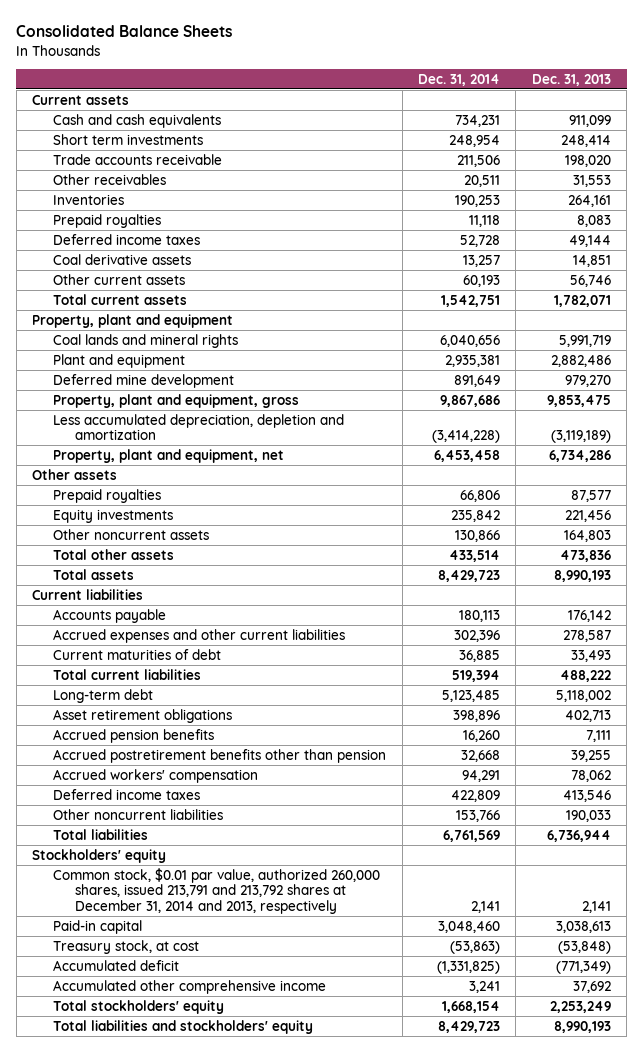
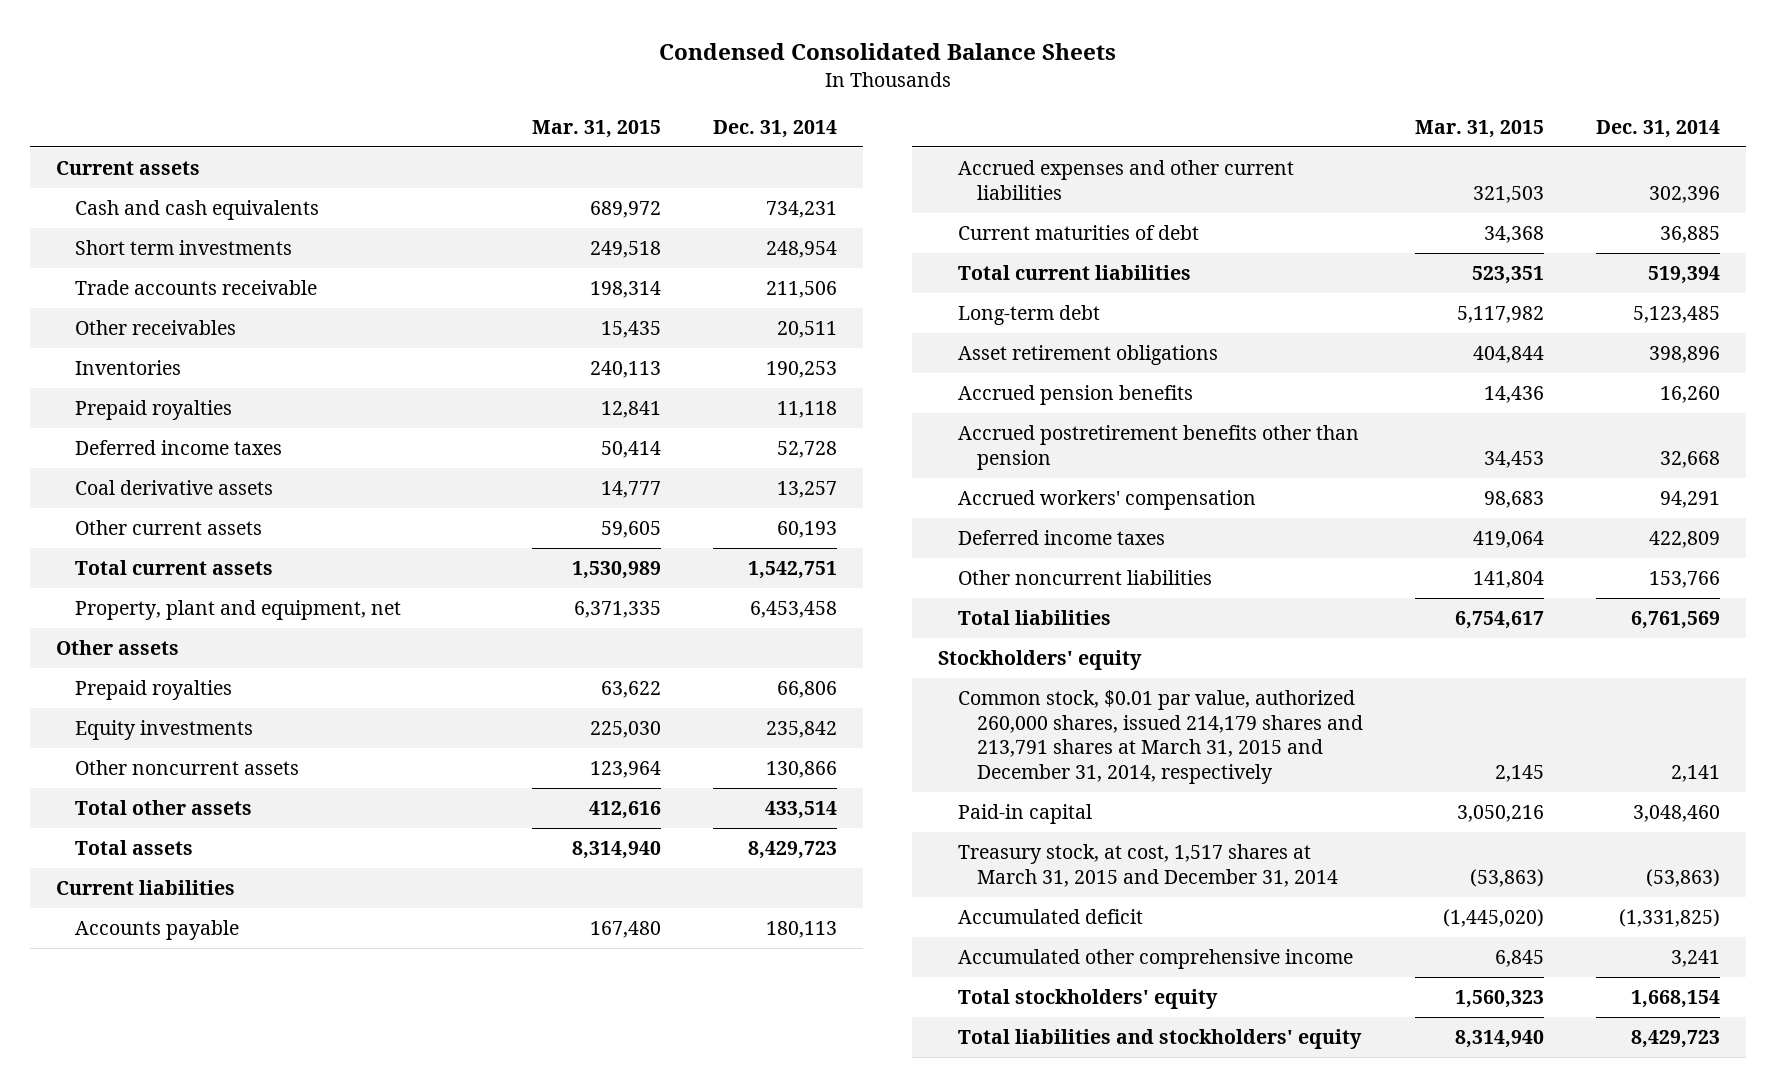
[16,25,233,38] Consolidated Balance Sheets -> [658,43,1116,61] Condensed Consolidated Balance Sheets
[531,73,611,86] Dec. 31, 2013 -> none
none -> [532,119,662,138] Mar. 31, 2015
[32,313,234,328] Property, plant and equipment -> none
[53,333,239,348] Coal lands and mineral rights -> none
[53,353,186,368] Plant and equipment -> none
[53,373,235,388] Deferred mine development -> none
[53,393,300,408] Property, plant and equipment, gross -> none
[53,413,345,441] Less accumulated depreciation, depletion and amortization -> none
[53,867,381,914] Common stock, $0.01 par value, authorized 260,000 shares, issued 213,791 and 213,792 shares at December 31, 2014 and 2013, respectively -> [957,690,1364,785] Common stock, $0.01 par value, authorized 260,000 shares, issued 214,179 shares and 213,791 shares at March 31, 2015 and December 31, 2014, respectively
[53,939,200,954] Treasury stock, at cost -> [957,844,1339,887] Treasury stock, at cost, 1,517 shares at March 31, 2015 and December 31, 2014

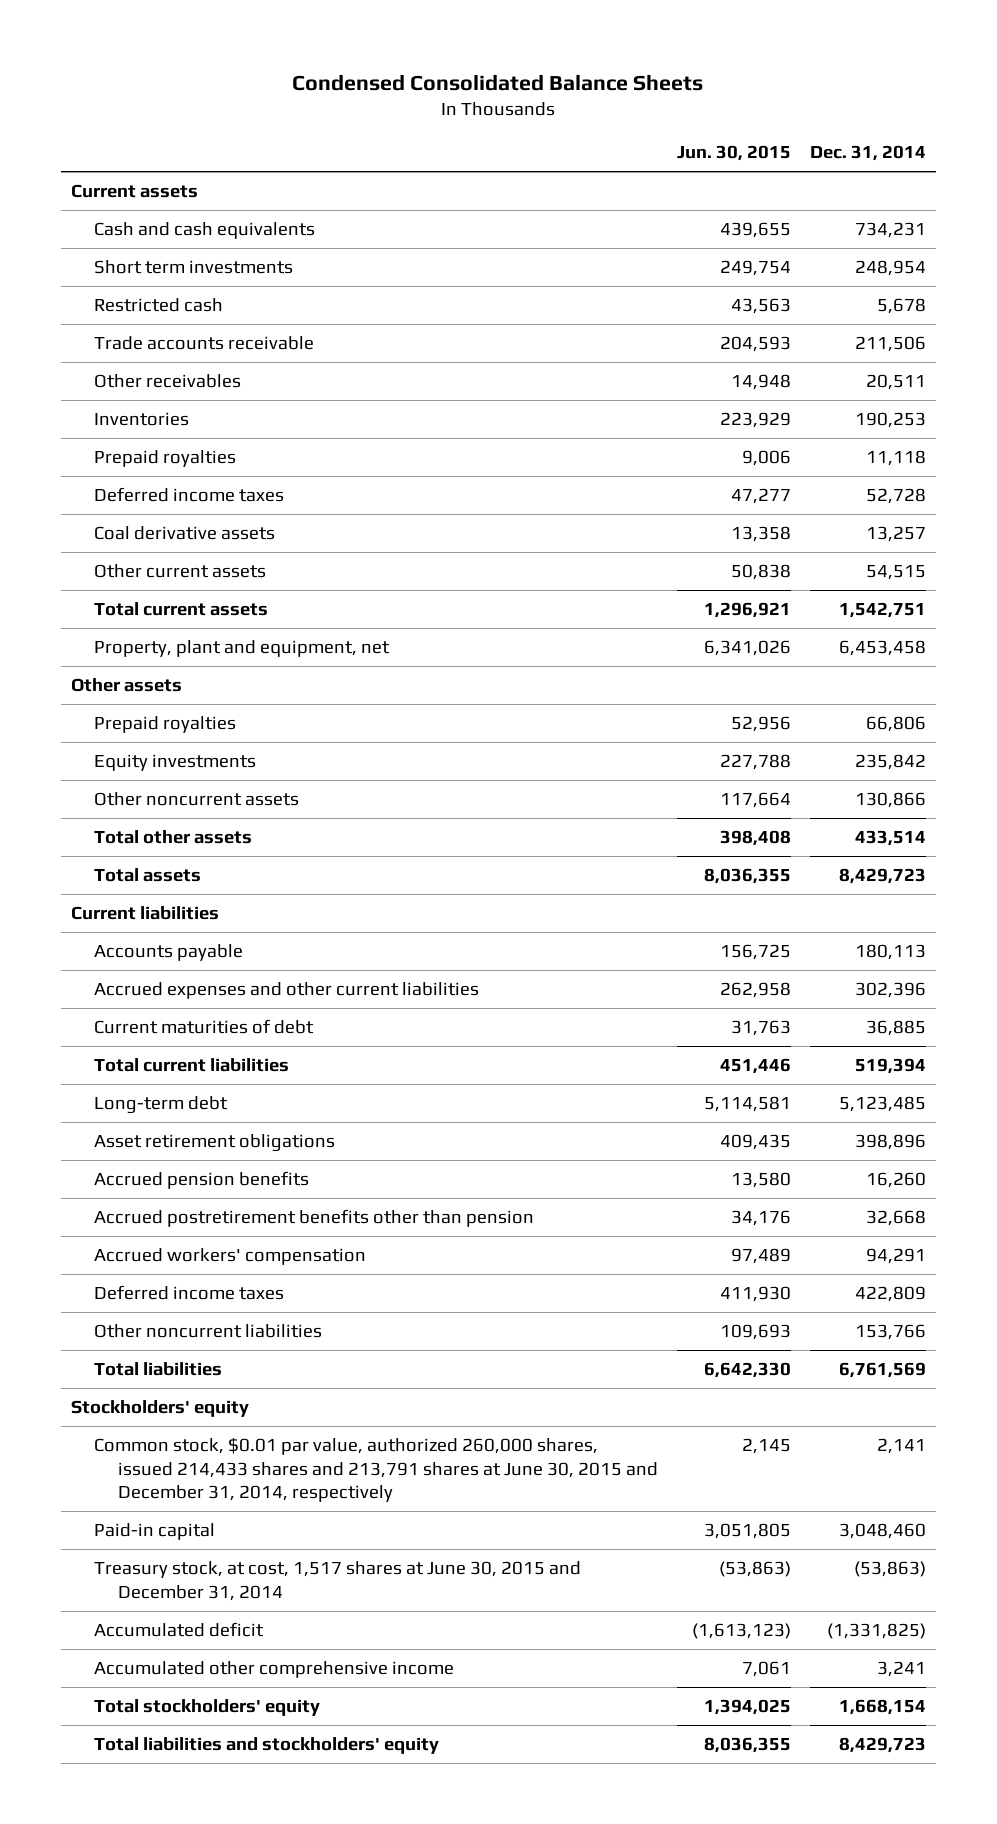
[532,119,662,138] Mar. 31, 2015 -> none
none -> [676,145,791,162] Jun. 30, 2015
none -> [94,298,224,313] Restricted cash
[777,521,838,539] 60,193 -> [866,565,927,581] 54,515
[957,690,1364,785] Common stock, $0.01 par value, authorized 260,000 shares, issued 214,179 shares and 213,791 shares at March 31, 2015 and December 31, 2014, respectively -> [94,1437,658,1503] Common stock, $0.01 par value, authorized 260,000 shares, issued 214,433 shares and 213,791 shares at June 30, 2015 and December 31, 2014, respectively
[957,844,1339,887] Treasury stock, at cost, 1,517 shares at March 31, 2015 and December 31, 2014 -> [94,1561,582,1601] Treasury stock, at cost, 1,517 shares at June 30, 2015 and December 31, 2014

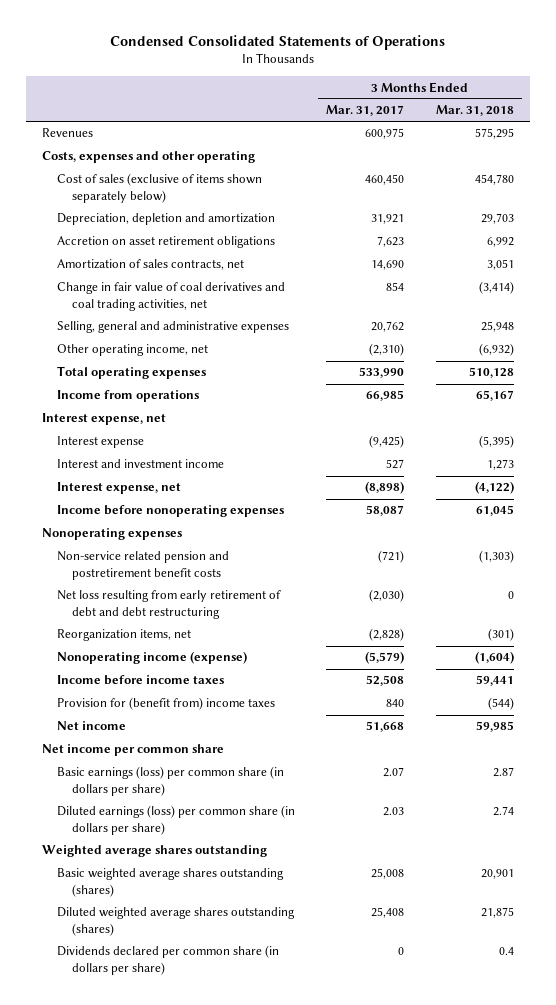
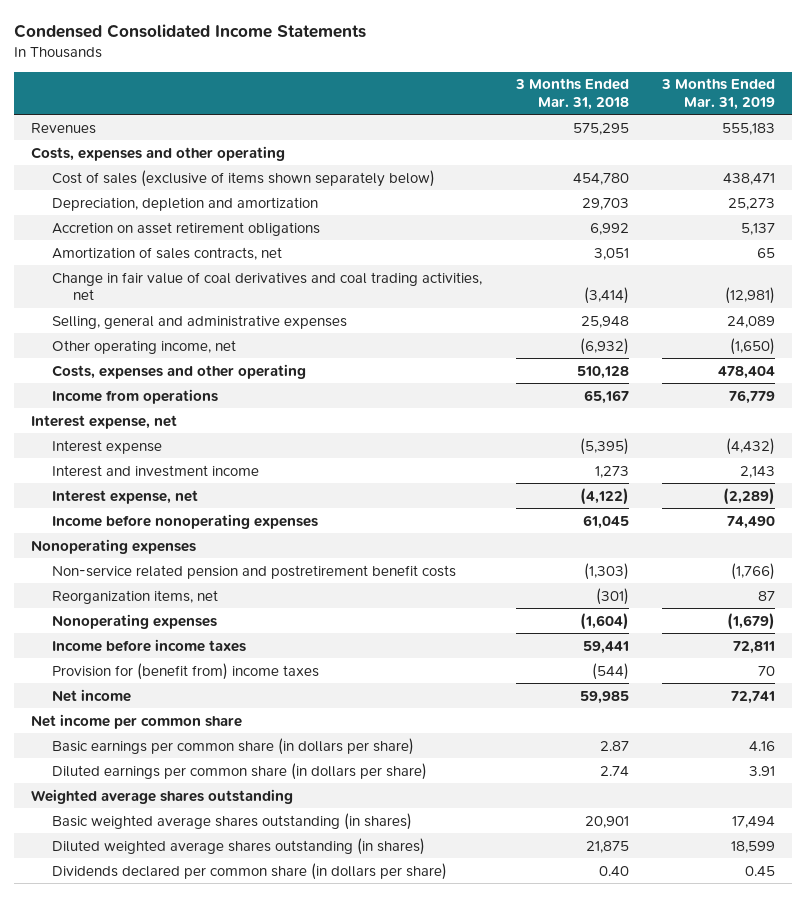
[109,35,445,51] Condensed Consolidated Statements of Operations -> [13,23,366,38] Condensed Consolidated Income Statements
[326,105,405,117] Mar. 31, 2017 -> none
none -> [661,78,776,110] 3 Months Ended Mar. 31, 2019
[56,366,206,380] Total operating expenses -> [51,363,306,379] Costs, expenses and other operating
[56,590,281,619] Net loss resulting from early retirement of debt and debt restructuring -> none
[56,651,247,665] Nonoperating income (expense) -> [51,613,217,629] Nonoperating expenses
[56,766,284,796] Basic earnings (loss) per common share (in dollars per share) -> [51,737,414,755] Basic earnings per common share (in dollars per share)
[56,805,295,835] Diluted earnings (loss) per common share (in dollars per share) -> [51,762,427,780] Diluted earnings per common share (in dollars per share)
[56,868,284,897] Basic weighted average shares outstanding (shares) -> [51,812,412,830] Basic weighted average shares outstanding (in shares)
[56,907,295,936] Diluted weighted average shares outstanding (shares) -> [51,837,425,855] Diluted weighted average shares outstanding (in shares)
[498,947,514,956] 0.4 -> [598,865,629,876] 0.40

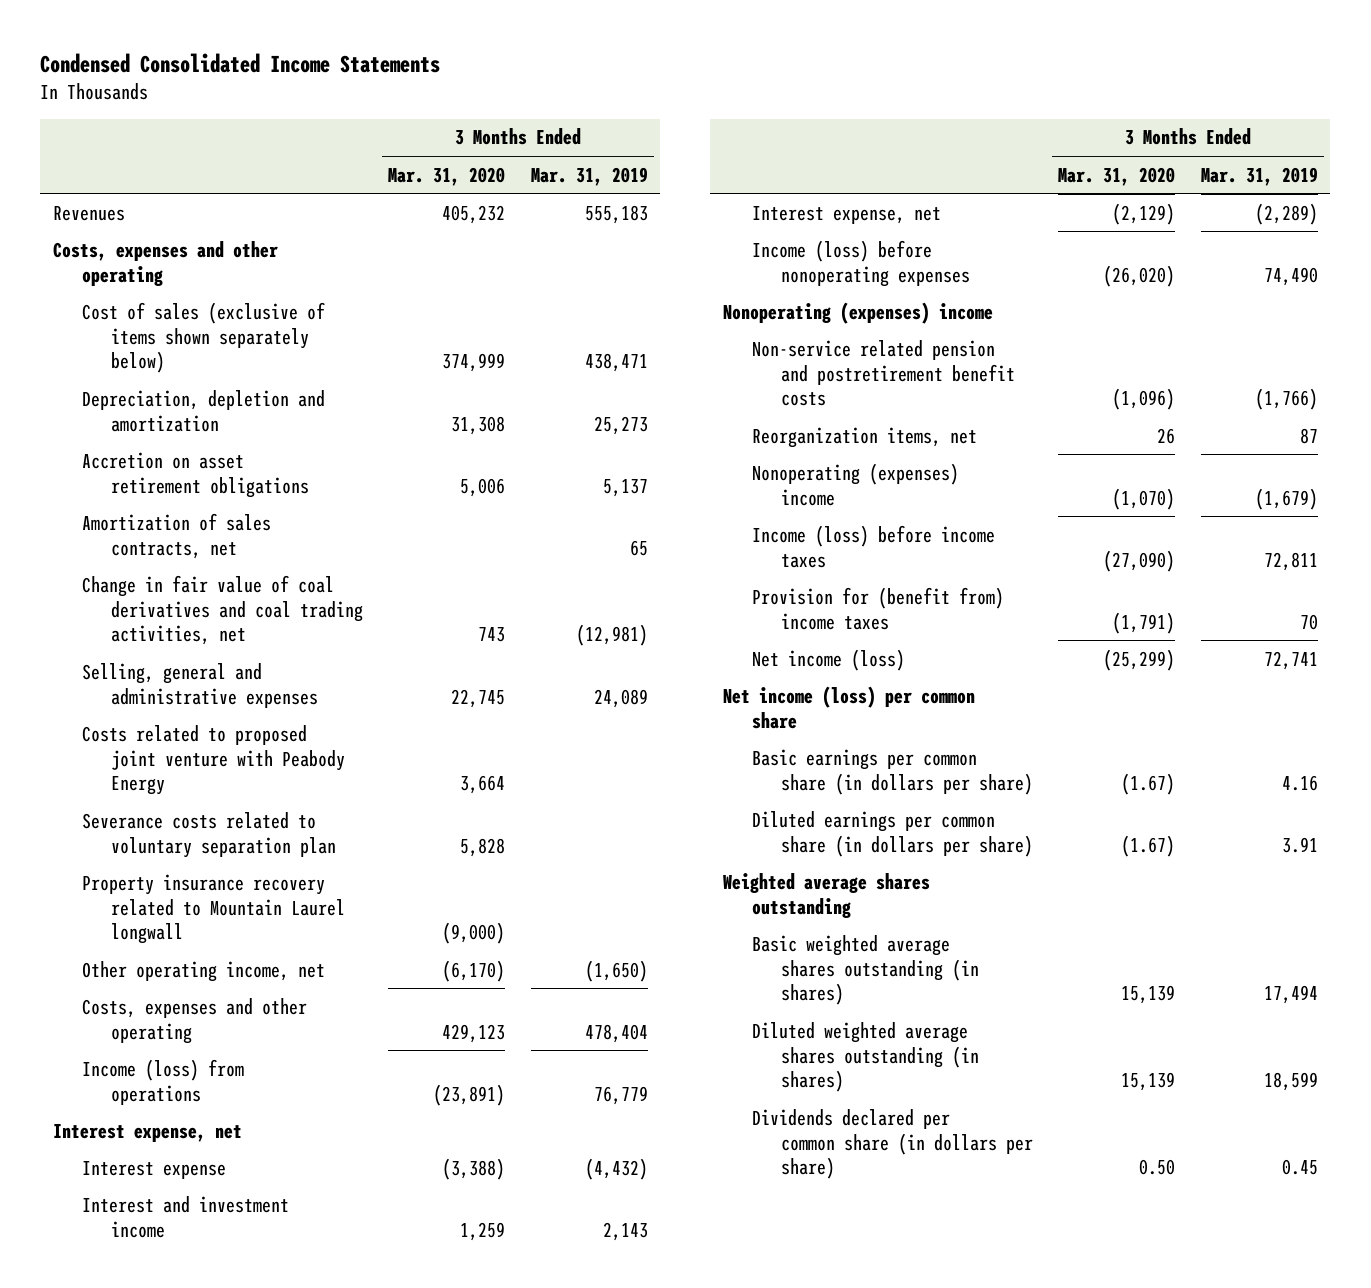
[514,78,629,110] 3 Months Ended Mar. 31, 2018 -> none
none -> [388,166,506,186] Mar. 31, 2020
none -> [82,724,346,796] Costs related to proposed joint venture with Peabody Energy
none -> [82,811,337,858] Severance costs related to voluntary separation plan
none -> [82,873,346,945] Property insurance recovery related to Mountain Laurel longwall
[51,388,218,404] Income from operations -> [82,1058,245,1105] Income (loss) from operations
[51,513,318,529] Income before nonoperating expenses -> [752,239,971,287] Income (loss) before nonoperating expenses
[30,538,196,554] Nonoperating expenses -> [722,301,993,324] Nonoperating (expenses) income
[51,613,217,629] Nonoperating expenses -> [752,462,960,506] Nonoperating (expenses) income
[51,638,246,652] Income before income taxes -> [752,524,996,568] Income (loss) before income taxes
[51,688,131,702] Net income -> [752,648,906,671] Net income (loss)
[30,713,242,729] Net income per common share -> [722,685,975,729] Net income (loss) per common share

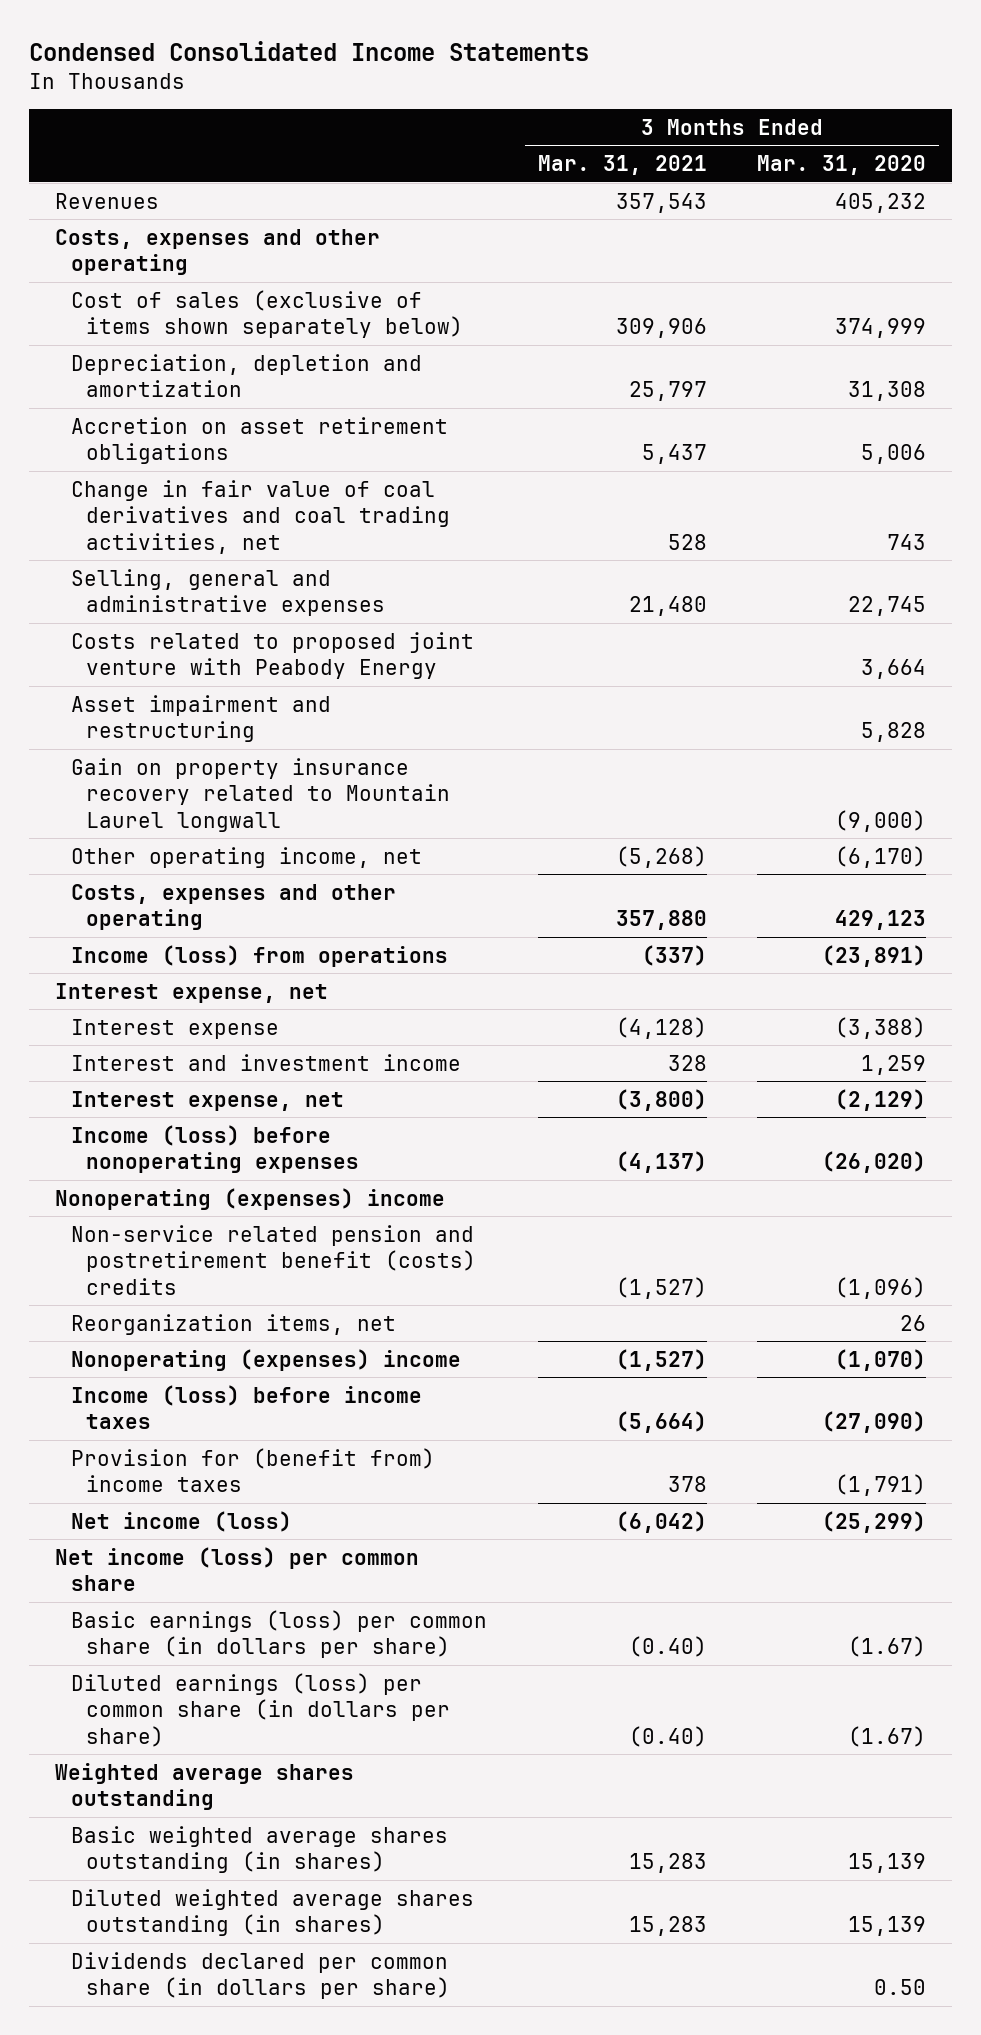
[530,166,648,186] Mar. 31, 2019 -> none
none -> [537,154,707,175] Mar. 31, 2021
[82,512,272,559] Amortization of sales contracts, net -> none
[82,811,337,858] Severance costs related to voluntary separation plan -> [70,694,331,743] Asset impairment and restructuring
[82,873,346,945] Property insurance recovery related to Mountain Laurel longwall -> [70,757,451,832] Gain on property insurance recovery related to Mountain Laurel longwall
[752,339,1016,407] Non-service related pension and postretirement benefit costs -> [70,1224,477,1295] Non-service related pension and postretirement benefit (costs) credits
[752,748,1034,795] Basic earnings per common share (in dollars per share) -> [70,1609,487,1659] Basic earnings (loss) per common share (in dollars per share)
[752,810,1034,857] Diluted earnings per common share (in dollars per share) -> [70,1672,451,1747] Diluted earnings (loss) per common share (in dollars per share)

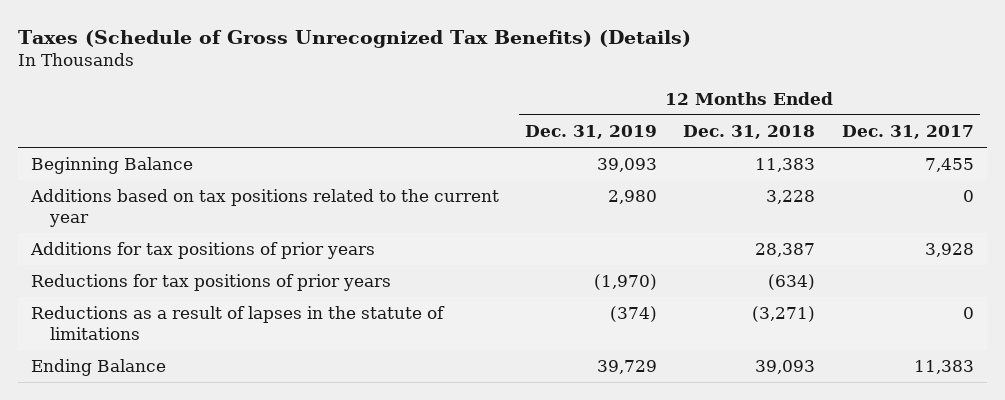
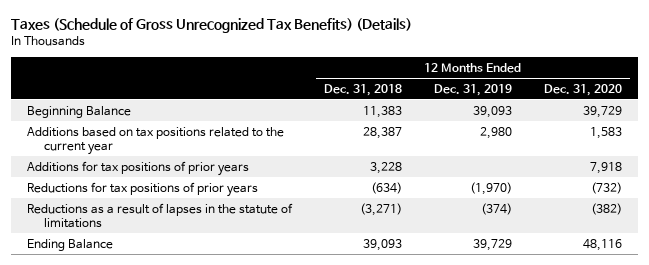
[841,125,974,140] Dec. 31, 2017 -> none
none -> [544,83,623,96] Dec. 31, 2020
[766,190,816,205] 3,228 -> [363,126,403,139] 28,387
[755,243,816,258] 28,387 -> [370,161,403,174] 3,228

